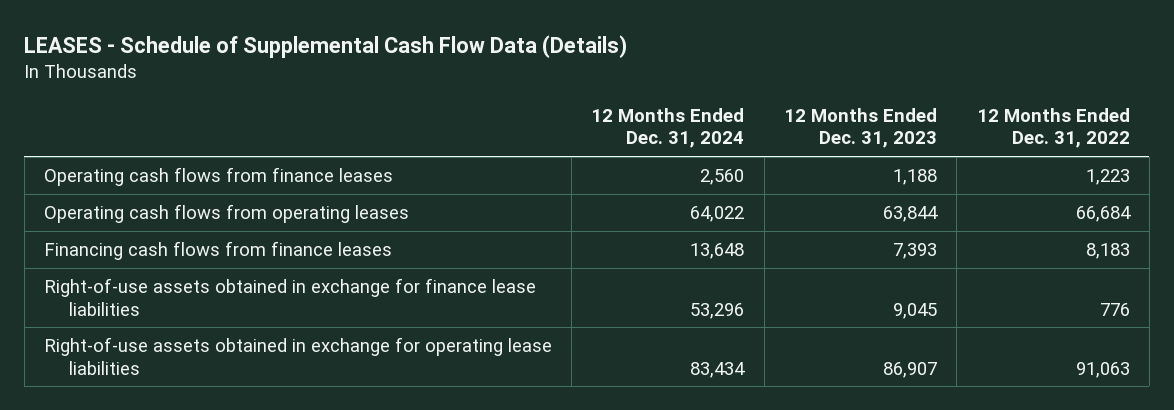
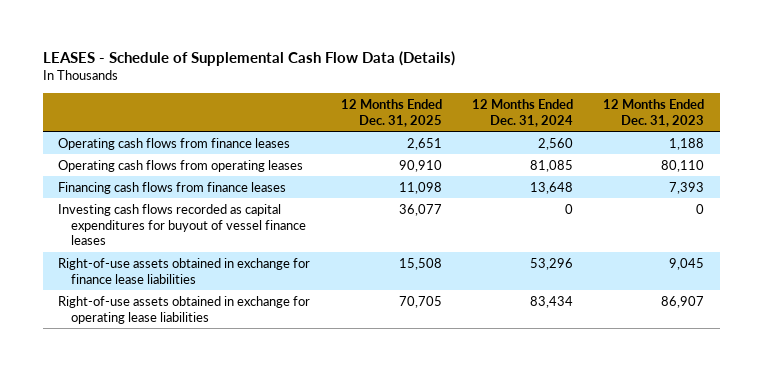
[976,107,1130,149] 12 Months Ended Dec. 31, 2022 -> none
none -> [340,98,442,127] 12 Months Ended Dec. 31, 2025
[690,205,745,222] 64,022 -> [530,159,574,172] 81,085
[883,205,939,222] 63,844 -> [661,159,705,172] 80,110
none -> [58,203,307,246] Investing cash flows recorded as capital expenditures for buyout of vessel finance leases

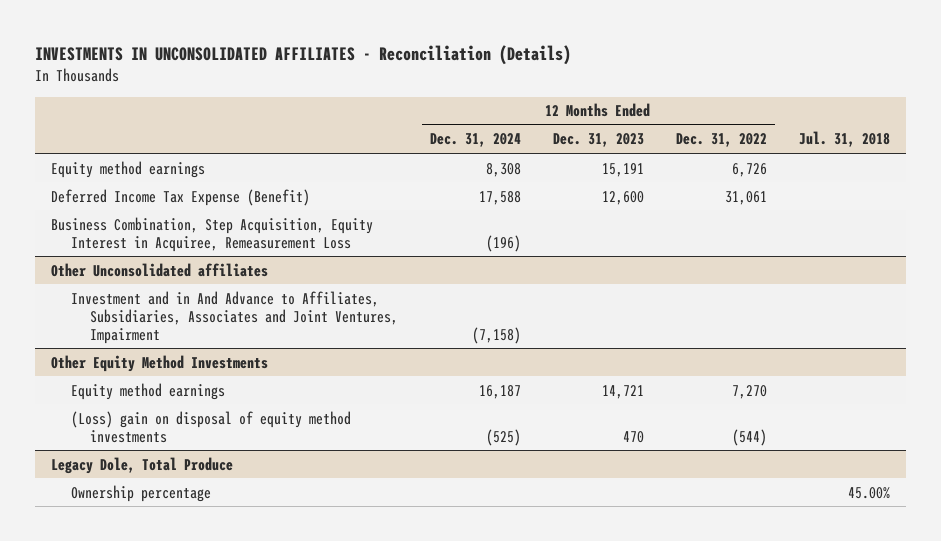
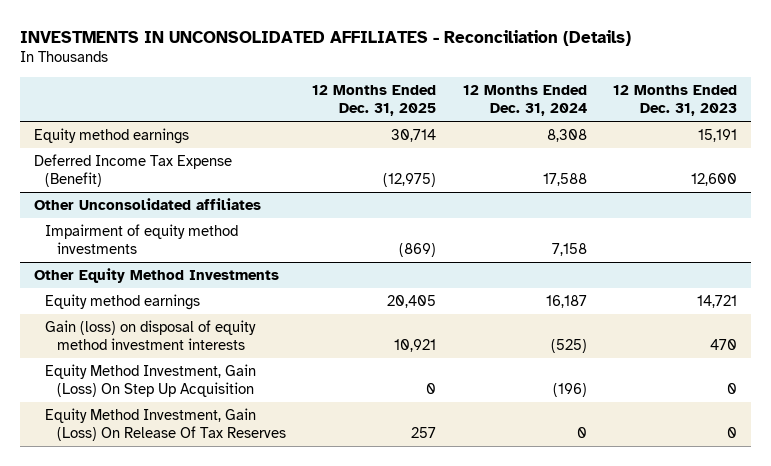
[675,133,767,148] Dec. 31, 2022 -> none
[798,131,890,148] Jul. 31, 2018 -> none
none -> [312,84,437,117] 12 Months Ended Dec. 31, 2025
[51,216,374,252] Business Combination, Step Acquisition, Equity Interest in Acquiree, Remeasurement Loss -> none
[70,290,399,344] Investment and in And Advance to Affiliates, Subsidiaries, Associates and Joint Ventures, Impairment -> none
none -> [45,223,239,255] Impairment of equity method investments
[51,456,234,474] Legacy Dole, Total Produce -> none
[70,484,211,502] Ownership percentage -> none
[70,410,351,443] (Loss) gain on disposal of equity method investments -> [45,319,257,351] Gain (loss) on disposal of equity method investment interests
none -> [45,363,257,398] Equity Method Investment, Gain (Loss) On Step Up Acquisition
none -> [45,407,286,442] Equity Method Investment, Gain (Loss) On Release Of Tax Reserves

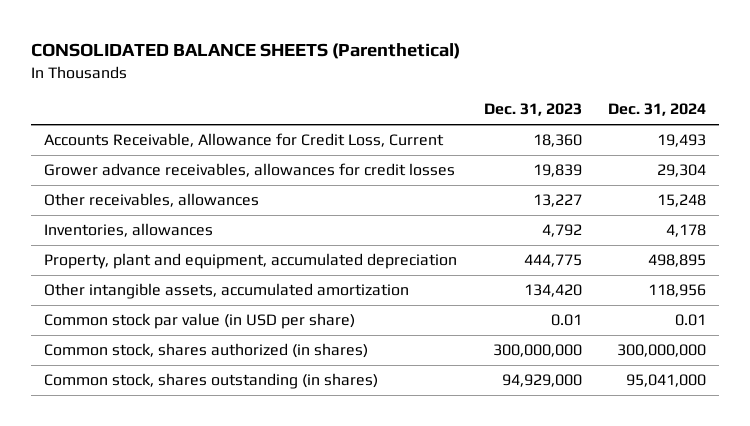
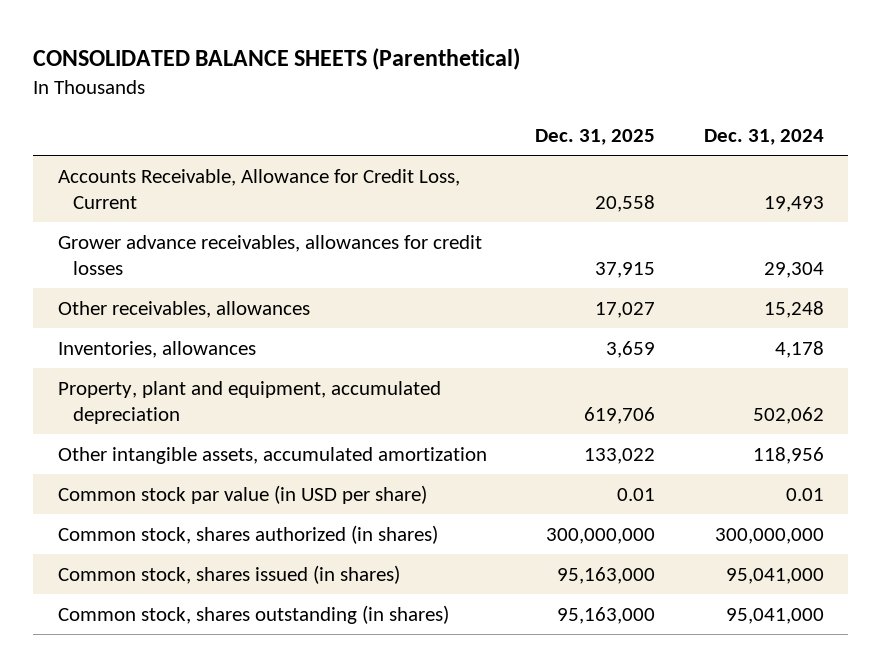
[483,103,582,117] Dec. 31, 2023 -> none
none -> [535,129,656,146] Dec. 31, 2025
[648,254,707,268] 498,895 -> [752,407,824,425] 502,062
none -> [57,564,400,584] Common stock, shares issued (in shares)

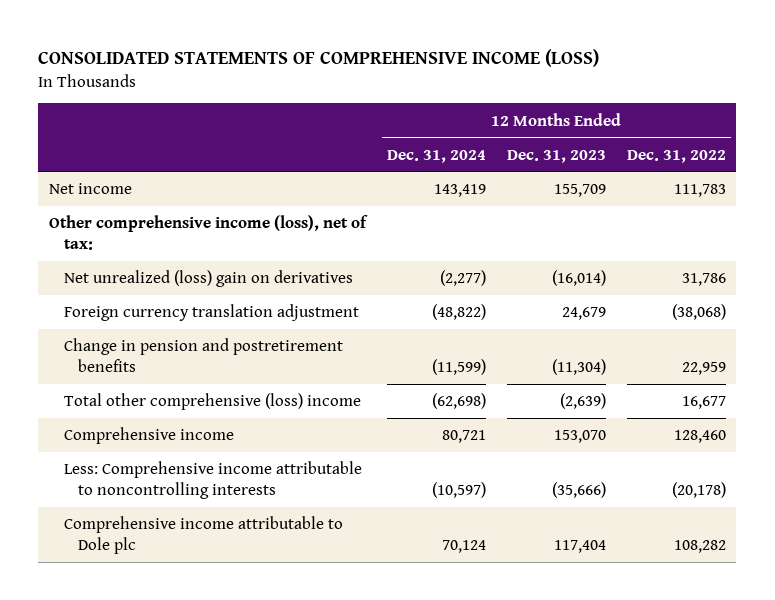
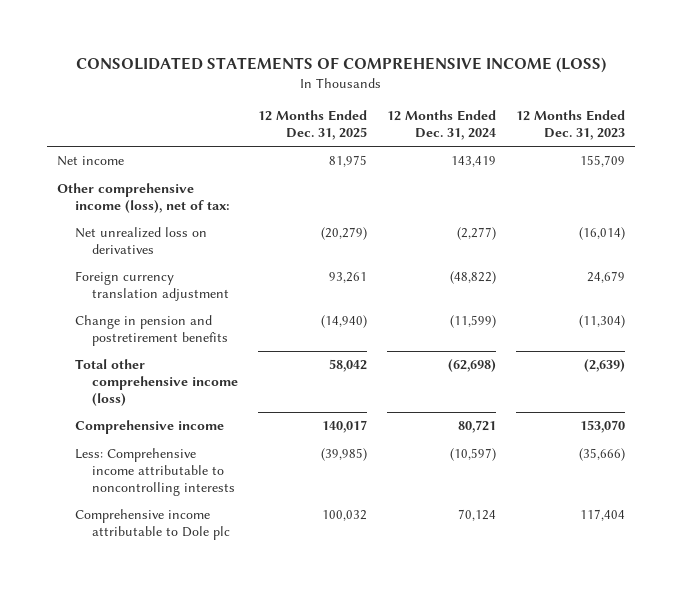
[626,149,726,163] Dec. 31, 2022 -> none
none -> [257,110,367,140] 12 Months Ended Dec. 31, 2025
[63,270,353,288] Net unrealized (loss) gain on derivatives -> [74,227,207,255] Net unrealized loss on derivatives
[63,393,361,411] Total other comprehensive (loss) income -> [74,359,239,406] Total other comprehensive income (loss)

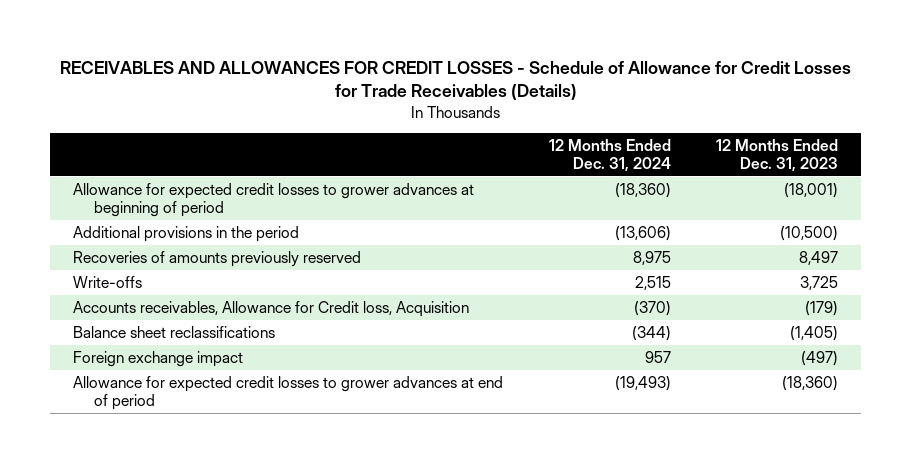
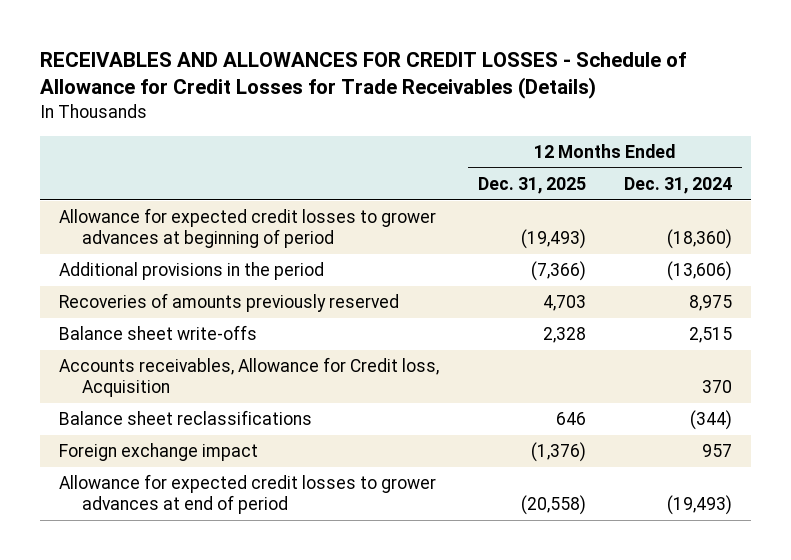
[716,139,839,172] 12 Months Ended Dec. 31, 2023 -> none
none -> [477,176,586,194] Dec. 31, 2025
[72,275,142,288] Write-offs -> [58,325,257,341] Balance sheet write-offs
[633,300,671,316] (370) -> [702,379,733,393] 370

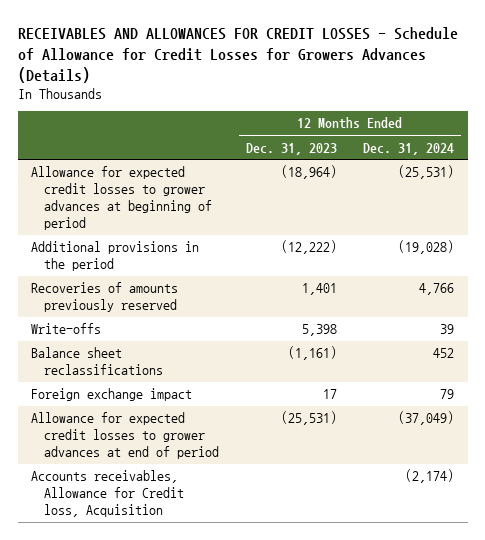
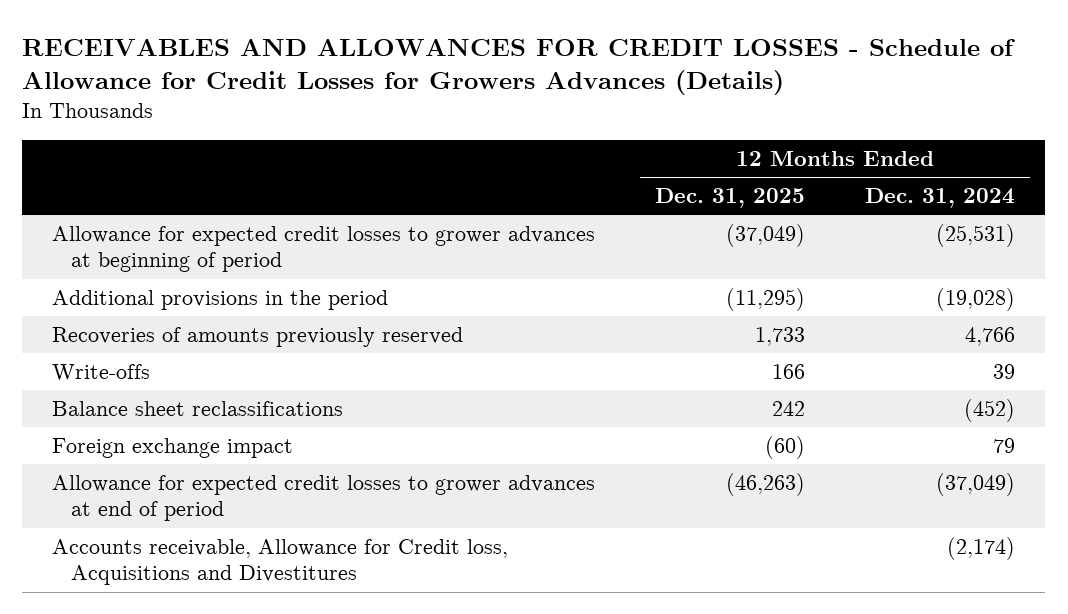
[245,142,337,155] Dec. 31, 2023 -> none
none -> [655,188,806,209] Dec. 31, 2025
[433,348,455,359] 452 -> [964,399,1016,423] (452)
[30,470,184,518] Accounts receivables, Allowance for Credit loss, Acquisition -> [52,539,509,586] Accounts receivable, Allowance for Credit loss, Acquisitions and Divestitures

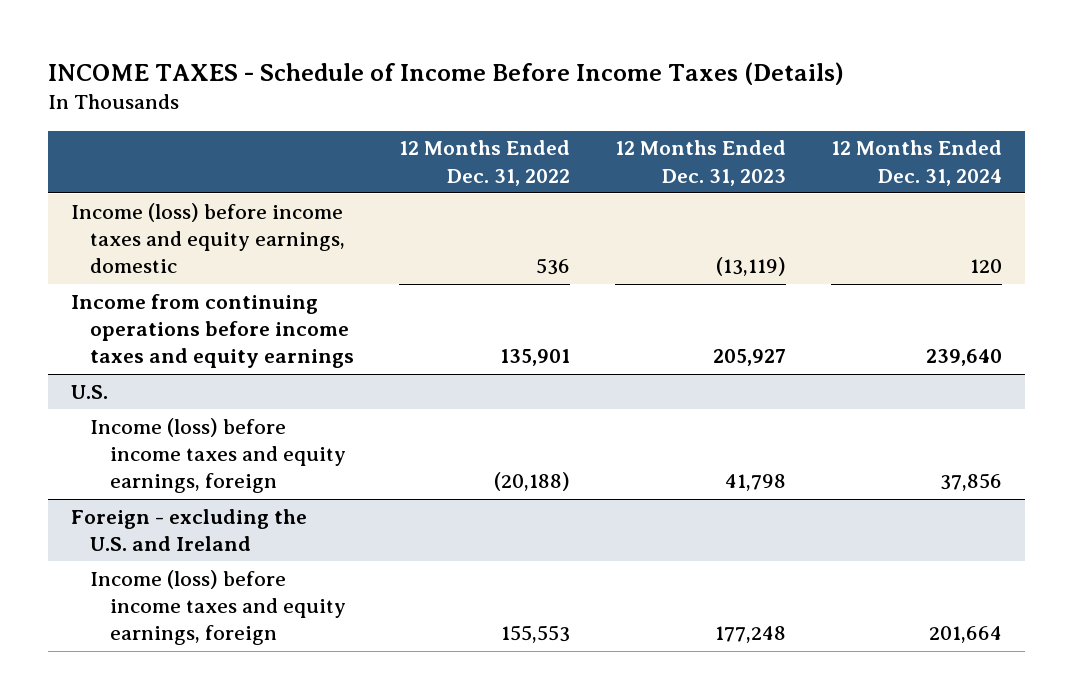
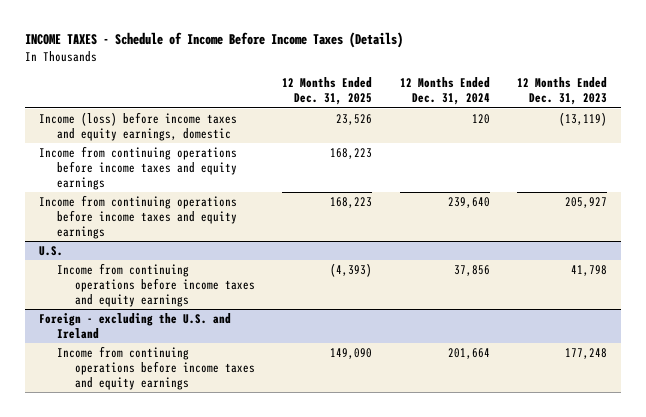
[399,140,571,186] 12 Months Ended Dec. 31, 2022 -> none
none -> [282,77,373,106] 12 Months Ended Dec. 31, 2025
none -> [38,145,237,190] Income from continuing operations before income taxes and equity earnings
[90,417,346,494] Income (loss) before income taxes and equity earnings, foreign -> [56,262,256,307] Income from continuing operations before income taxes and equity earnings
[90,569,346,646] Income (loss) before income taxes and equity earnings, foreign -> [56,345,256,390] Income from continuing operations before income taxes and equity earnings

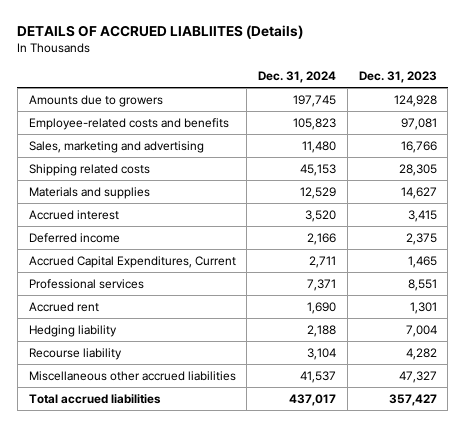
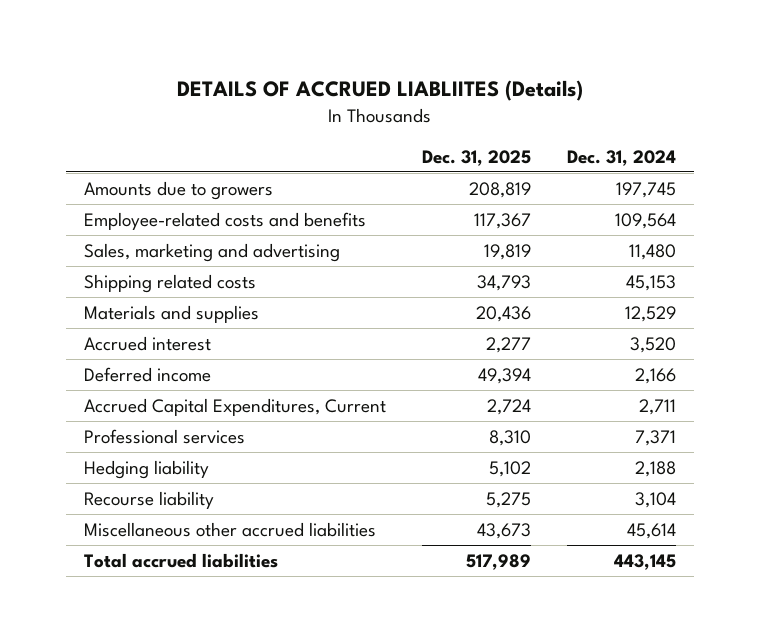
[358,70,437,83] Dec. 31, 2023 -> none
none -> [422,149,532,166] Dec. 31, 2025
[293,117,337,130] 105,823 -> [614,212,676,229] 109,564
[28,301,99,312] Accrued rent -> none
[300,370,337,383] 41,537 -> [626,522,676,539] 45,614
[289,393,337,406] 437,017 -> [613,553,676,570] 443,145

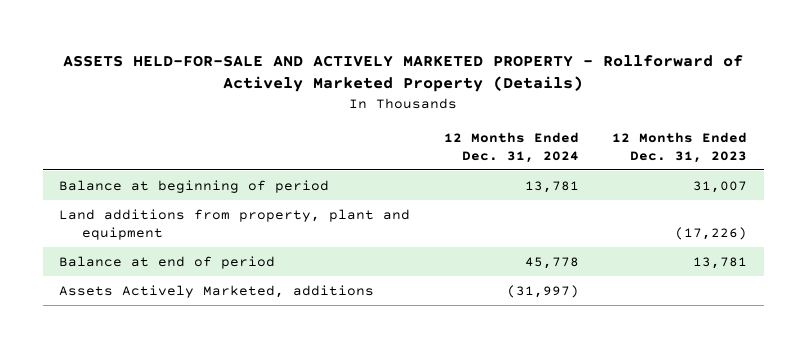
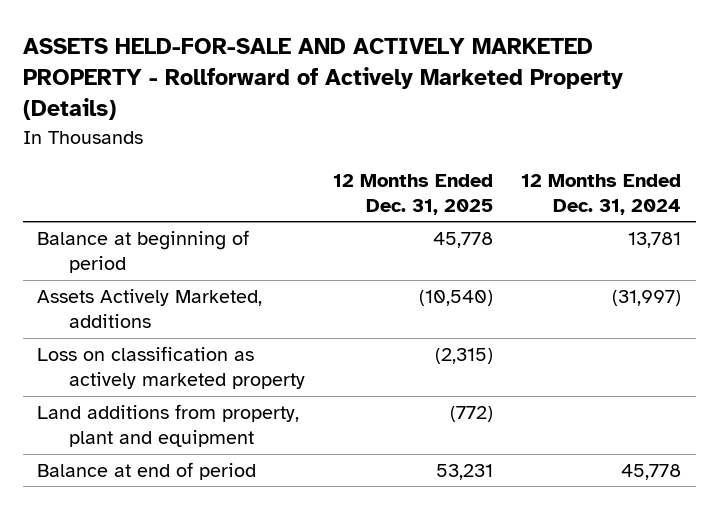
[612,131,748,163] 12 Months Ended Dec. 31, 2023 -> none
none -> [332,173,493,215] 12 Months Ended Dec. 31, 2025
[59,284,375,298] Assets Actively Marketed, additions -> [36,289,262,329] Assets Actively Marketed, additions
none -> [36,346,305,390] Loss on classification as actively marketed property

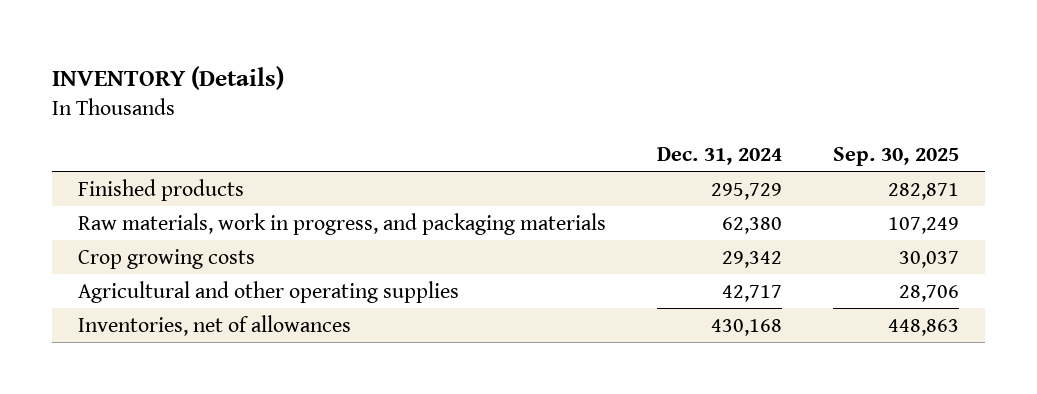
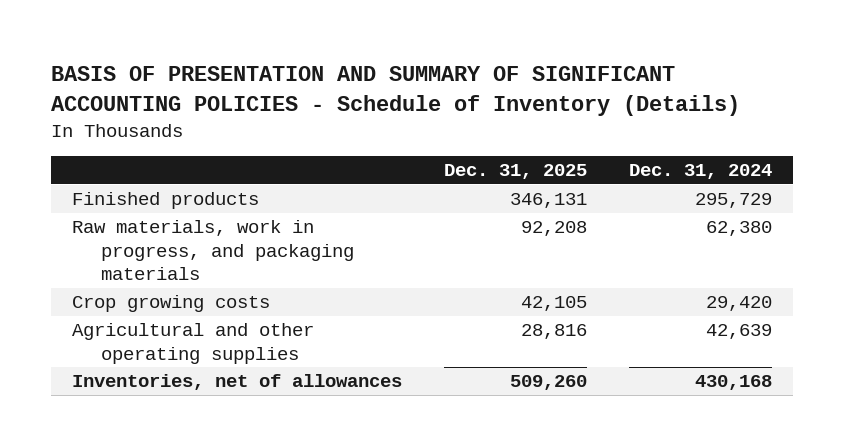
[52,66,285,91] INVENTORY (Details) -> [51,65,741,116] BASIS OF PRESENTATION AND SUMMARY OF SIGNIFICANT ACCOUNTING POLICIES - Schedule of Inventory (Details)
[833,146,960,166] Sep. 30, 2025 -> none
none -> [443,164,587,180] Dec. 31, 2025
[722,250,783,268] 29,342 -> [705,296,772,312] 29,420
[722,284,783,302] 42,717 -> [705,324,772,340] 42,639

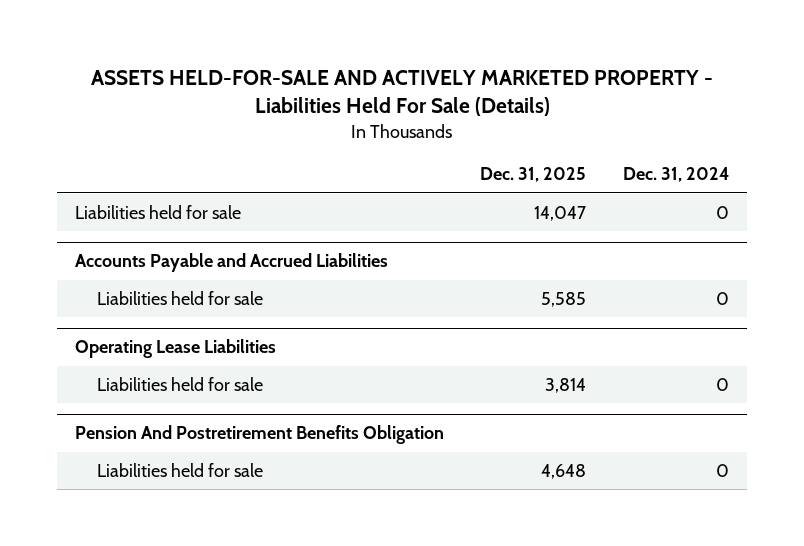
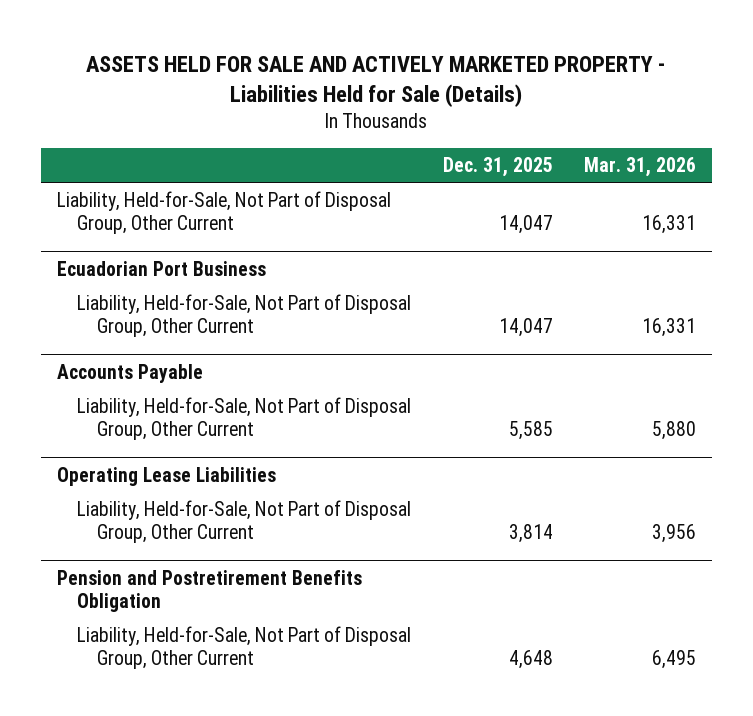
[90,70,713,117] ASSETS HELD-FOR-SALE AND ACTIVELY MARKETED PROPERTY - Liabilities Held For Sale (Details) -> [86,55,666,108] ASSETS HELD FOR SALE AND ACTIVELY MARKETED PROPERTY - Liabilities Held for Sale (Details)
[622,167,729,183] Dec. 31, 2024 -> none
none -> [584,157,697,178] Mar. 31, 2026
[75,253,389,273] Accounts Payable and Accrued Liabilities -> none
[75,204,242,219] Liabilities held for sale -> [56,191,391,235] Liability, Held-for-Sale, Not Part of Disposal Group, Other Current
none -> [56,260,266,276] Ecuadorian Port Business
[96,290,263,305] Liabilities held for sale -> [77,294,412,338] Liability, Held-for-Sale, Not Part of Disposal Group, Other Current
[541,291,587,307] 5,585 -> [498,318,553,338] 14,047
none -> [56,363,203,383] Accounts Payable
none -> [77,397,412,441] Liability, Held-for-Sale, Not Part of Disposal Group, Other Current
[96,376,263,391] Liabilities held for sale -> [77,500,412,544] Liability, Held-for-Sale, Not Part of Disposal Group, Other Current
[75,425,445,445] Pension And Postretirement Benefits Obligation -> [56,569,362,612] Pension and Postretirement Benefits Obligation
[96,462,263,477] Liabilities held for sale -> [77,626,412,670] Liability, Held-for-Sale, Not Part of Disposal Group, Other Current

